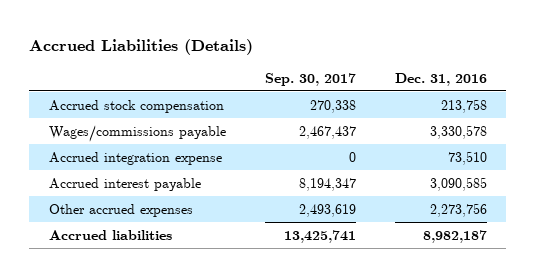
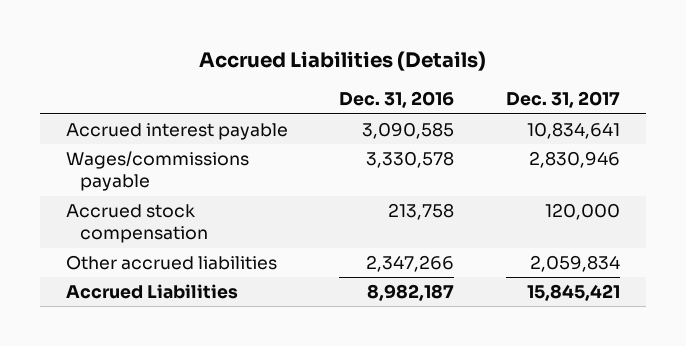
[264,72,356,86] Sep. 30, 2017 -> none
none -> [505,91,620,109] Dec. 31, 2017
[48,151,222,165] Accrued integration expense -> none
[48,124,226,142] Wages/commissions payable -> [65,151,249,192] Wages/commissions payable
[48,99,224,113] Accrued stock compensation -> [65,204,209,244] Accrued stock compensation
[48,203,193,217] Other accrued expenses -> [65,255,277,271] Other accrued liabilities
[429,202,487,217] 2,273,756 -> [366,255,455,273] 2,347,266
[48,229,172,240] Accrued liabilities -> [65,284,238,300] Accrued Liabilities

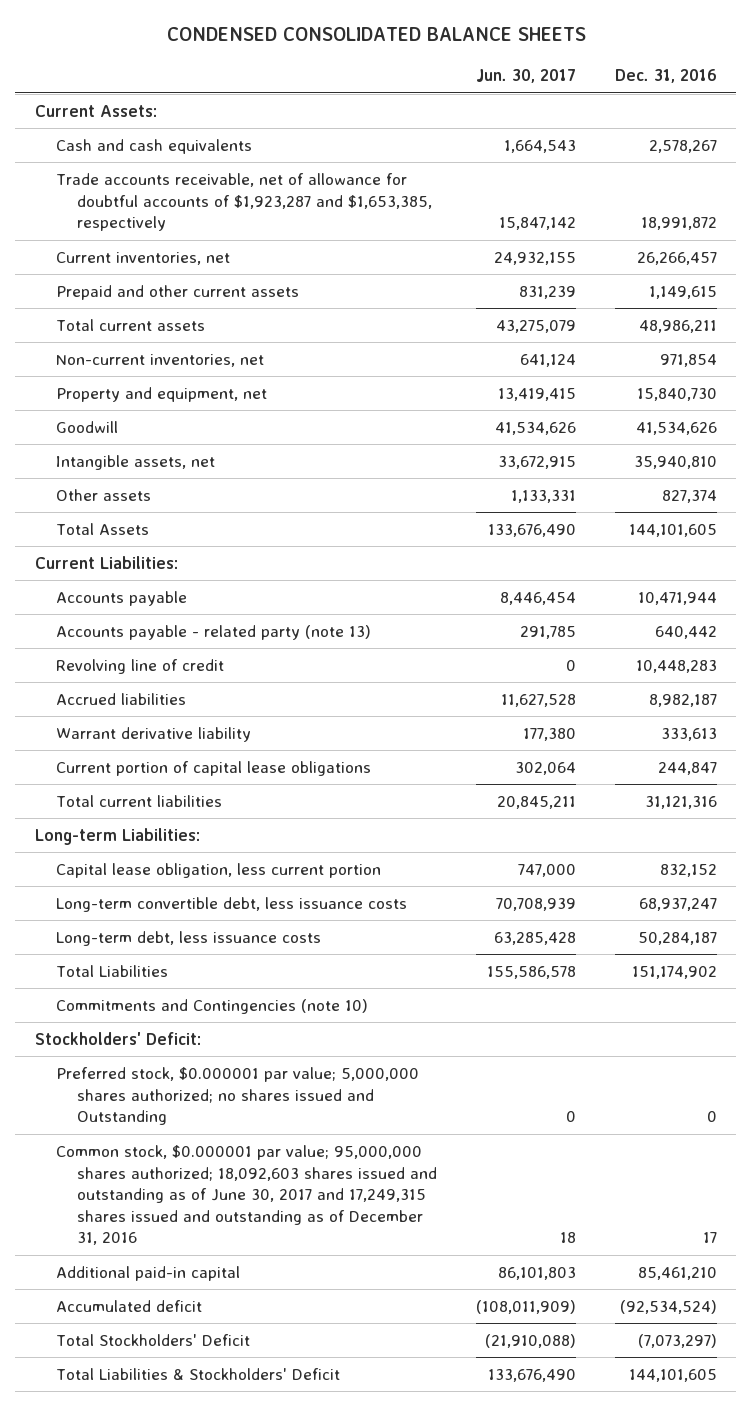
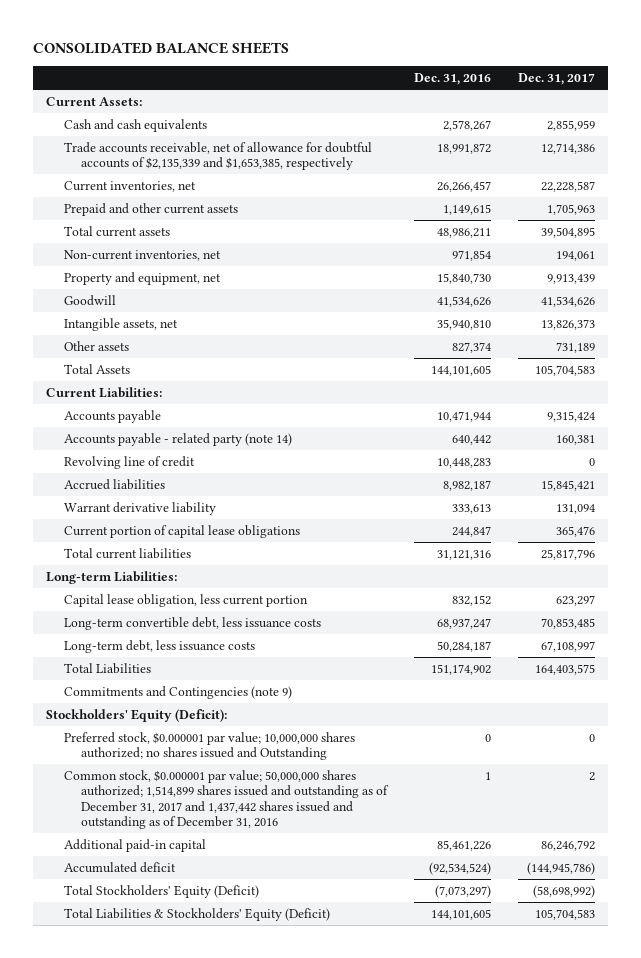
[166,27,586,42] CONDENSED CONSOLIDATED BALANCE SHEETS -> [32,42,289,55] CONSOLIDATED BALANCE SHEETS
[475,69,576,84] Jun. 30, 2017 -> none
none -> [517,73,595,86] Dec. 31, 2017
[55,172,432,232] Trade accounts receivable, net of allowance for doubtful accounts of $1,923,287 and $1,653,385, respectively -> [63,141,372,171] Trade accounts receivable, net of allowance for doubtful accounts of $2,135,339 and $1,653,385, respectively
[55,624,371,640] Accounts payable - related party (note 13) -> [63,432,292,446] Accounts payable - related party (note 14)
[55,998,368,1014] Commitments and Contingencies (note 10) -> [63,685,292,699] Commitments and Contingencies (note 9)
[34,1031,201,1045] Stockholders' Deficit: -> [45,708,227,722] Stockholders' Equity (Deficit):
[55,1066,419,1126] Preferred stock, $0.000001 par value; 5,000,000 shares authorized; no shares issued and Outstanding -> [63,731,355,761] Preferred stock, $0.000001 par value; 10,000,000 shares authorized; no shares issued and Outstanding
[55,1144,437,1246] Common stock, $0.000001 par value; 95,000,000 shares authorized; 18,092,603 shares issued and outstanding as of June 30, 2017 and 17,249,315 shares issued and outstanding as of December 31, 2016 -> [63,769,390,830] Common stock, $0.000001 par value; 50,000,000 shares authorized; 1,514,899 shares issued and outstanding as of December 31, 2017 and 1,437,442 shares issued and outstanding as of December 31, 2016
[702,1232,717,1244] 17 -> [484,771,491,780] 1
[637,1266,717,1280] 85,461,210 -> [436,839,491,851] 85,461,226
[55,1333,250,1346] Total Stockholders' Deficit -> [63,884,259,898] Total Stockholders' Equity (Deficit)
[55,1367,340,1380] Total Liabilities & Stockholders' Deficit -> [63,907,330,921] Total Liabilities & Stockholders' Equity (Deficit)

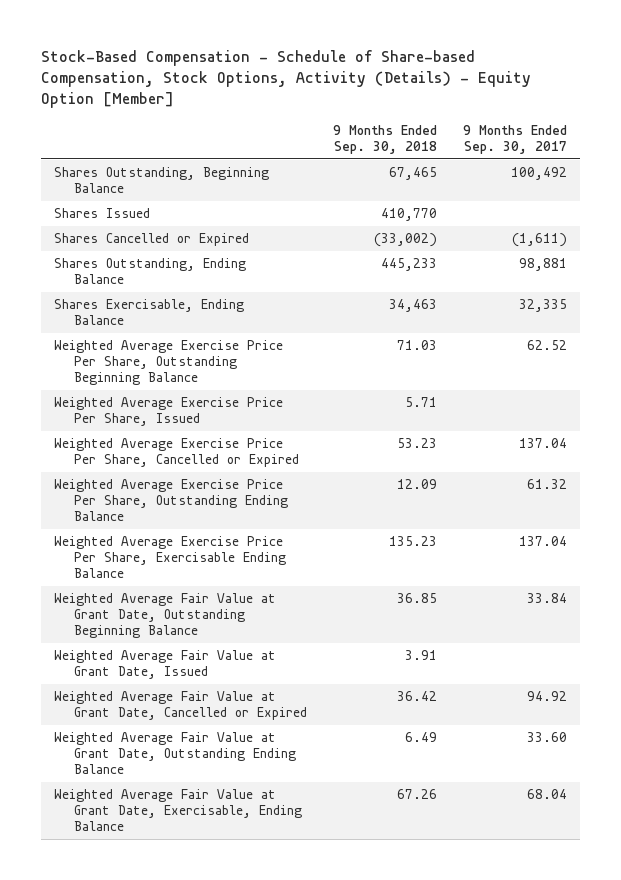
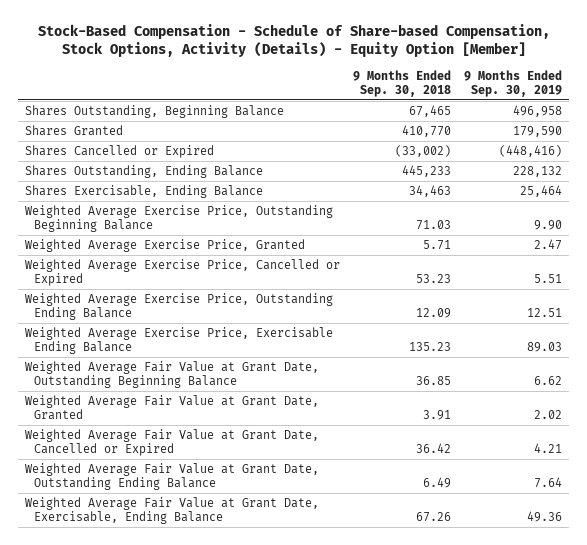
[462,124,567,154] 9 Months Ended Sep. 30, 2017 -> none
none -> [464,69,563,98] 9 Months Ended Sep. 30, 2019
[54,208,151,219] Shares Issued -> [24,124,123,136] Shares Granted
[54,340,284,386] Weighted Average Exercise Price Per Share, Outstanding Beginning Balance -> [24,204,333,233] Weighted Average Exercise Price, Outstanding Beginning Balance
[54,397,284,427] Weighted Average Exercise Price Per Share, Issued -> [24,238,305,252] Weighted Average Exercise Price, Granted
[54,438,299,468] Weighted Average Exercise Price Per Share, Cancelled or Expired -> [24,258,340,287] Weighted Average Exercise Price, Cancelled or Expired
[54,479,288,522] Weighted Average Exercise Price Per Share, Outstanding Ending Balance -> [24,292,333,321] Weighted Average Exercise Price, Outstanding Ending Balance
[54,536,286,579] Weighted Average Exercise Price Per Share, Exercisable Ending Balance -> [24,326,333,355] Weighted Average Exercise Price, Exercisable Ending Balance
[54,650,277,680] Weighted Average Fair Value at Grant Date, Issued -> [24,394,319,421] Weighted Average Fair Value at Grant Date, Granted

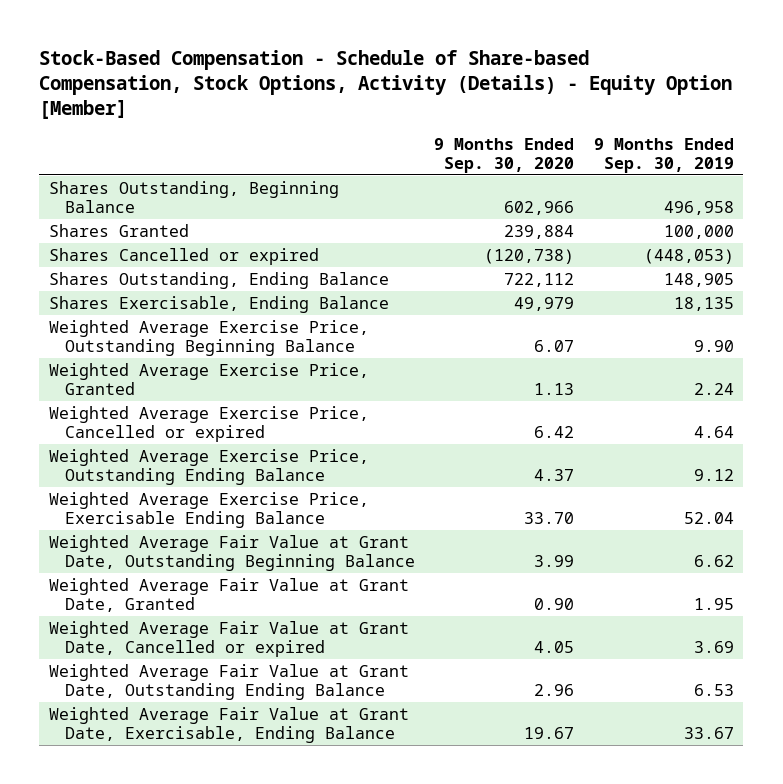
[353,69,452,98] 9 Months Ended Sep. 30, 2018 -> none
none -> [434,137,575,173] 9 Months Ended Sep. 30, 2020
[513,125,563,137] 179,590 -> [663,224,734,239] 100,000
[24,144,214,158] Shares Cancelled or Expired -> [49,247,320,265] Shares Cancelled or expired
[499,144,563,157] (448,416) -> [643,248,734,264] (448,053)
[513,165,563,177] 228,132 -> [663,272,734,287] 148,905
[520,184,563,197] 25,464 -> [673,296,734,311] 18,135
[534,238,563,250] 2.47 -> [693,383,734,396] 2.24
[24,258,340,287] Weighted Average Exercise Price, Cancelled or Expired -> [49,405,370,443] Weighted Average Exercise Price, Cancelled or expired
[534,274,563,284] 5.51 -> [693,426,734,439] 4.64
[527,308,563,318] 12.51 -> [693,469,734,482] 9.12
[527,342,563,353] 89.03 -> [683,512,734,525] 52.04
[534,410,563,420] 2.02 -> [693,598,734,611] 1.95
[24,428,319,457] Weighted Average Fair Value at Grant Date, Cancelled or Expired -> [49,620,410,658] Weighted Average Fair Value at Grant Date, Cancelled or expired
[534,443,563,454] 4.21 -> [693,641,734,654] 3.69
[534,477,563,489] 7.64 -> [693,684,734,697] 6.53
[527,511,563,523] 49.36 -> [683,727,734,740] 33.67

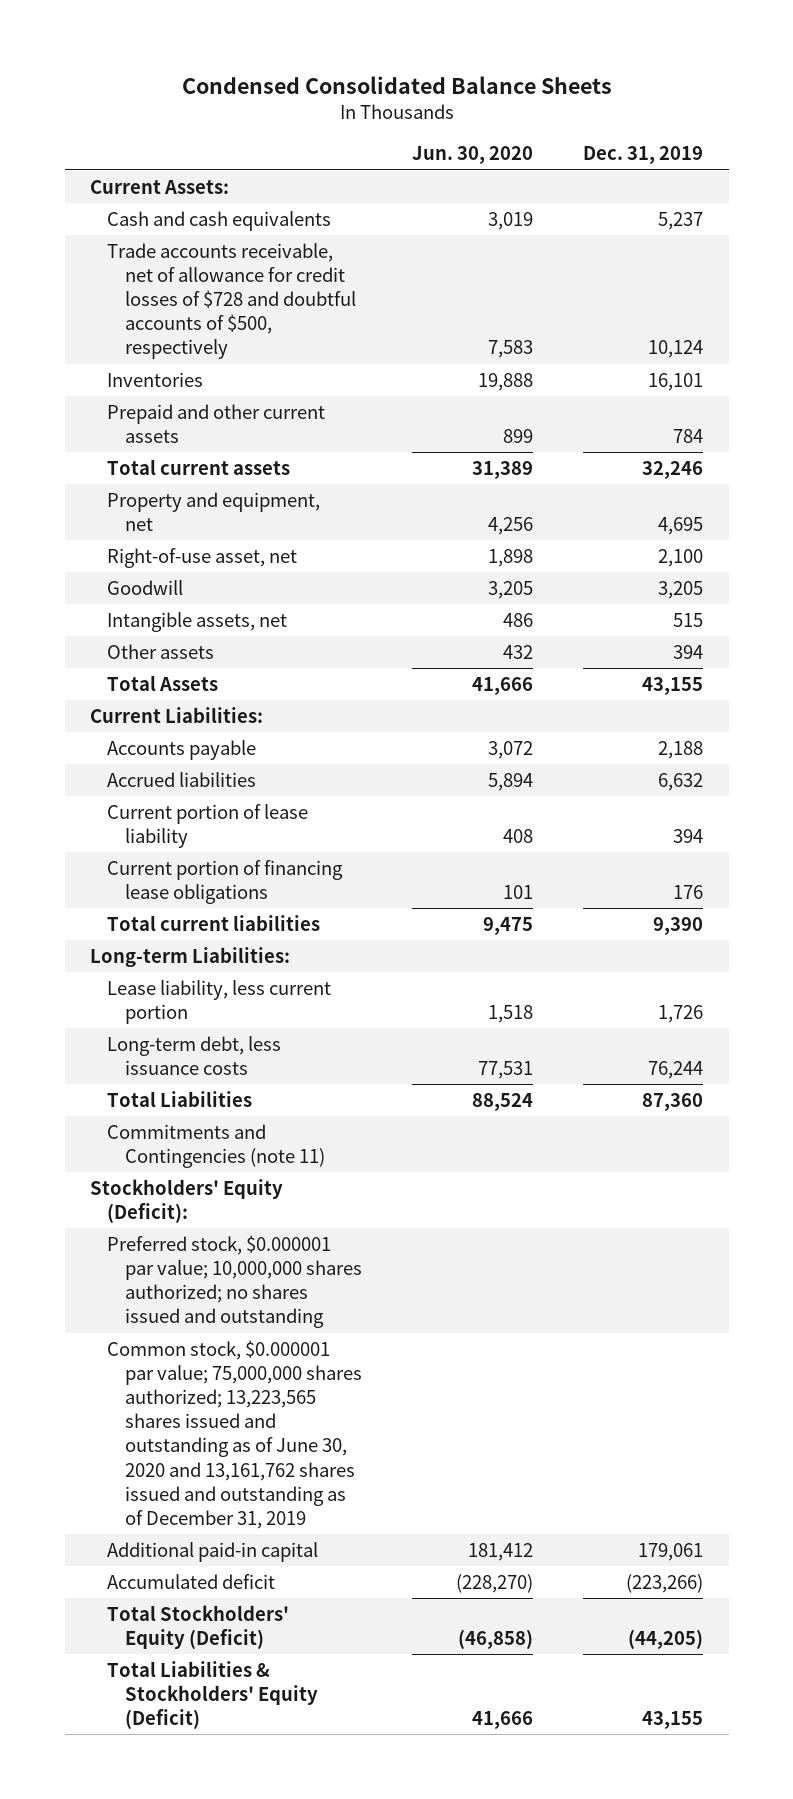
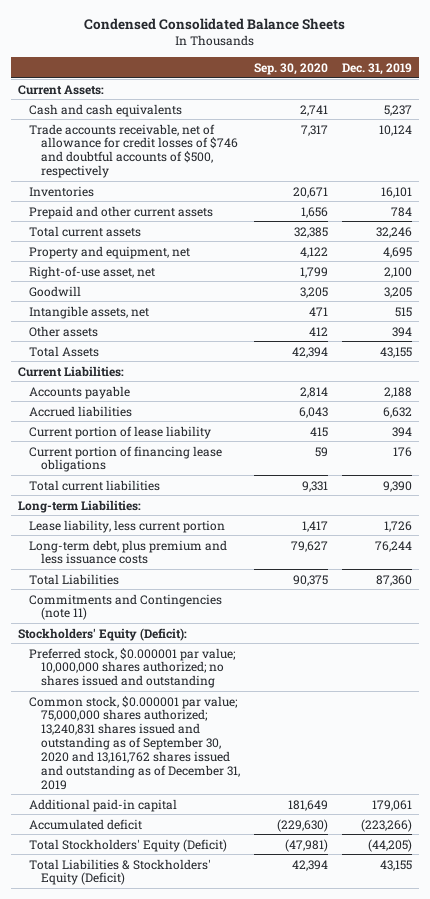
[412,146,534,165] Jun. 30, 2020 -> none
none -> [253,62,328,75] Sep. 30, 2020
[107,242,356,360] Trade accounts receivable, net of allowance for credit losses of $728 and doubtful accounts of $500, respectively -> [29,123,239,179] Trade accounts receivable, net of allowance for credit losses of $746 and doubtful accounts of $500, respectively
[107,1035,282,1076] Long-term debt, less issuance costs -> [29,539,228,565] Long-term debt, plus premium and less issuance costs
[107,1339,362,1529] Common stock, $0.000001 par value; 75,000,000 shares authorized; 13,223,565 shares issued and outstanding as of June 30, 2020 and 13,161,762 shares issued and outstanding as of December 31, 2019 -> [29,695,241,790] Common stock, $0.000001 par value; 75,000,000 shares authorized; 13,240,831 shares issued and outstanding as of September 30, 2020 and 13,161,762 shares issued and outstanding as of December 31, 2019

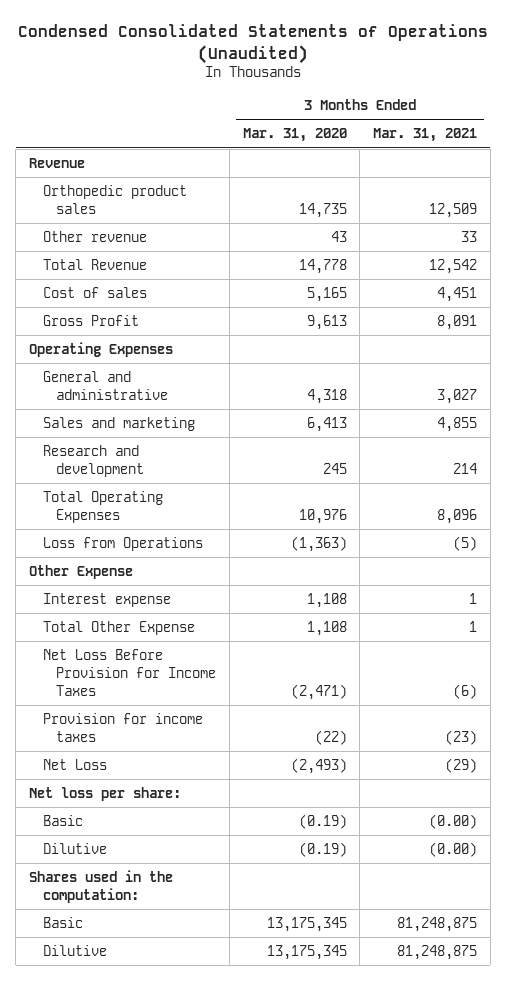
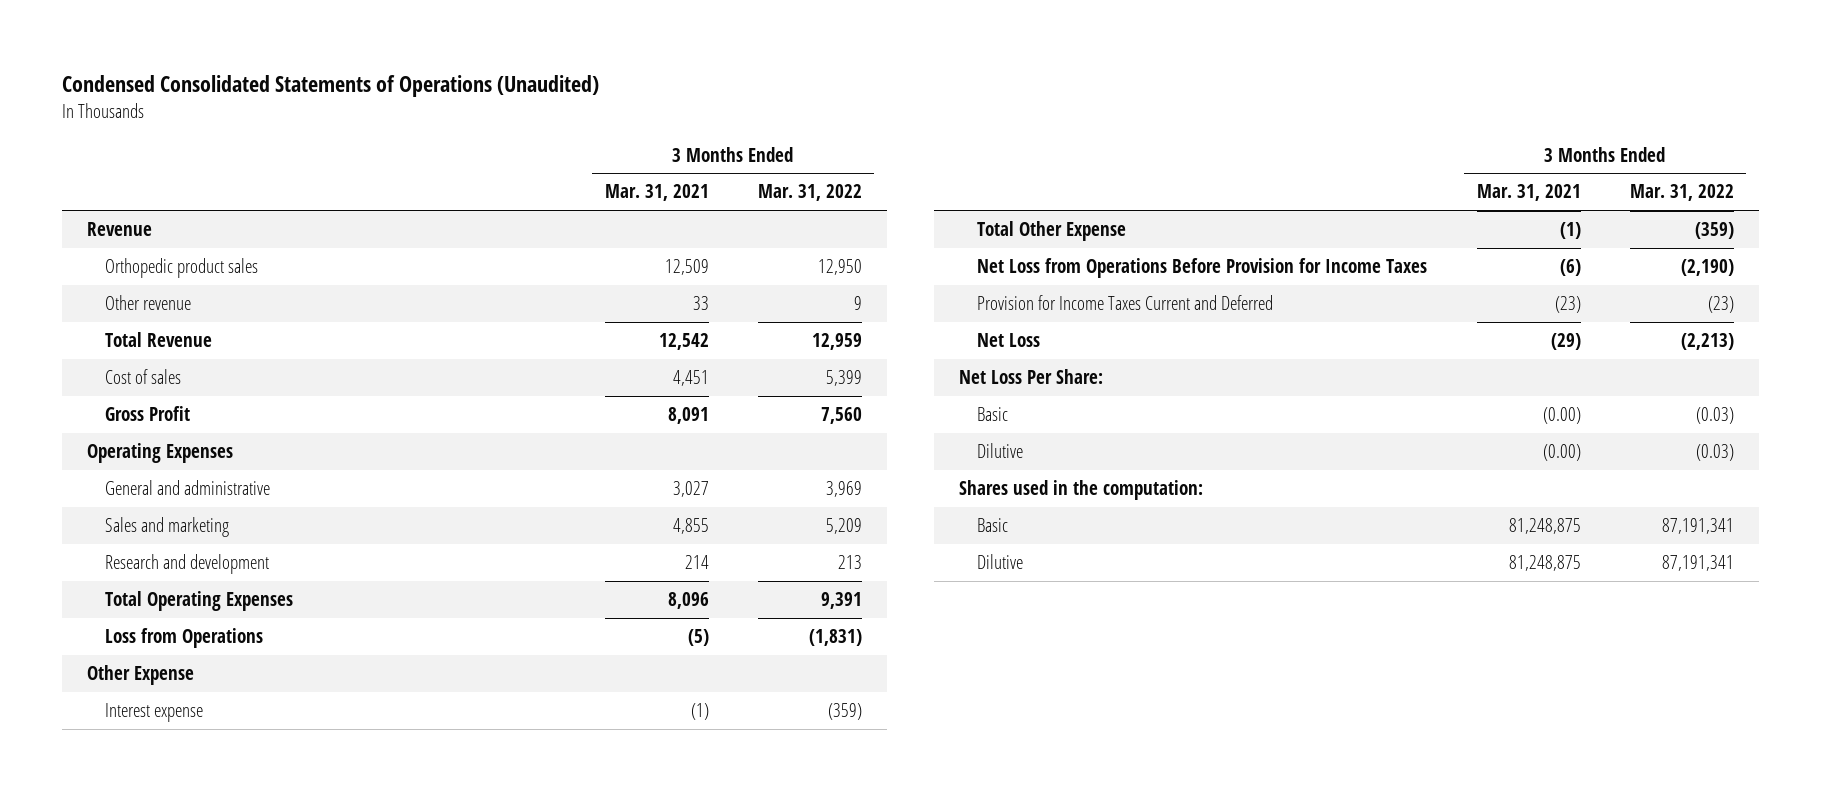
[242,128,347,143] Mar. 31, 2020 -> none
none -> [758,184,863,202] Mar. 31, 2022
[469,592,478,604] 1 -> [690,703,709,721] (1)
[469,620,478,632] 1 -> [1559,222,1581,240] (1)
[42,648,217,696] Net Loss Before Provision for Income Taxes -> [977,258,1428,279] Net Loss from Operations Before Provision for Income Taxes
[42,712,203,742] Provision for income taxes -> [977,295,1274,311] Provision for Income Taxes Current and Deferred
[28,786,181,801] Net loss per share: -> [958,369,1103,385] Net Loss Per Share:

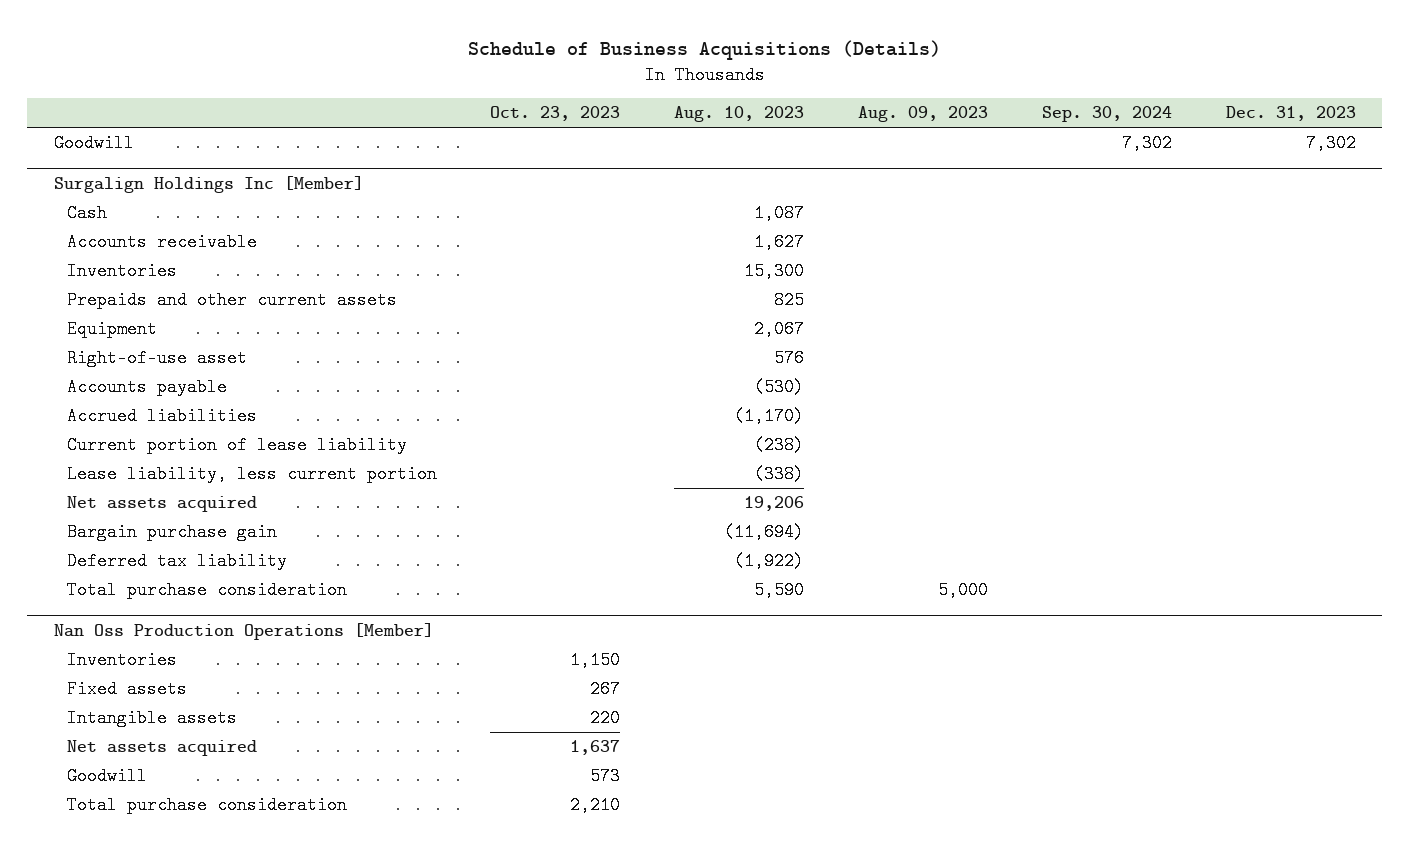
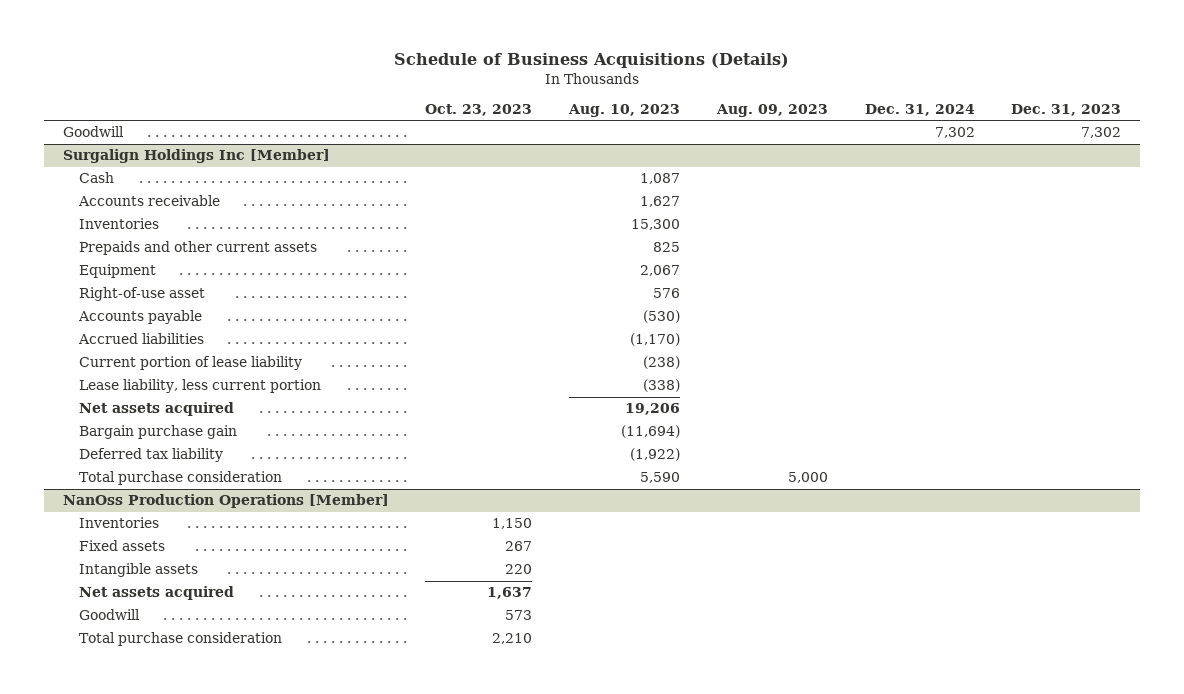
[1041,106,1172,123] Sep. 30, 2024 -> none
none -> [864,103,975,116] Dec. 31, 2024
[53,622,434,640] Nan Oss Production Operations [Member] -> [62,494,389,509] NanOss Production Operations [Member]

